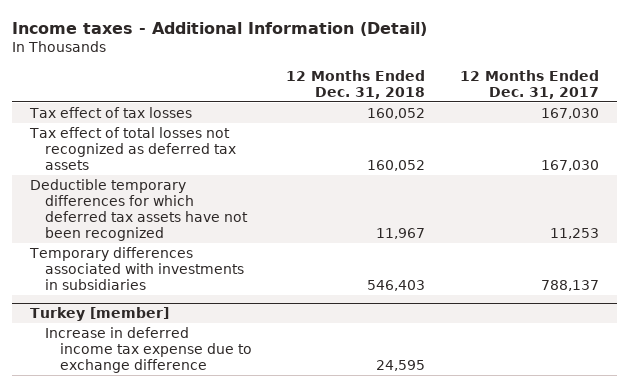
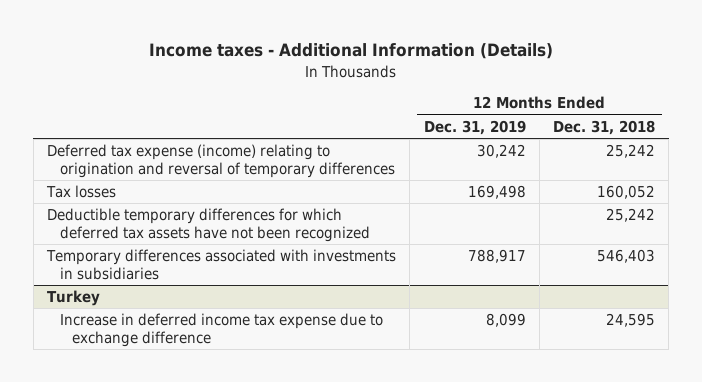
[12,21,428,36] Income taxes - Additional Information (Detail) -> [149,43,554,60] Income taxes - Additional Information (Details)
[460,69,600,99] 12 Months Ended Dec. 31, 2017 -> none
none -> [423,119,526,135] Dec. 31, 2019
[28,126,236,171] Tax effect of total losses not recognized as deferred tax assets -> none
none -> [47,144,395,178] Deferred tax expense (income) relating to origination and reversal of temporary differences
[28,106,192,118] Tax effect of tax losses -> [46,185,117,199] Tax losses
[376,228,426,240] 11,967 -> [605,208,655,223] 25,242
[29,306,169,321] Turkey [member] -> [47,290,101,307] Turkey

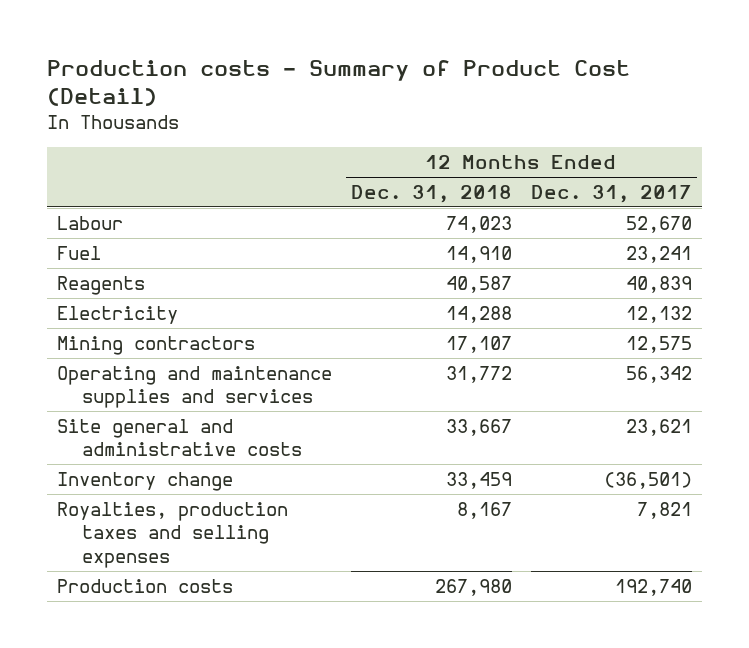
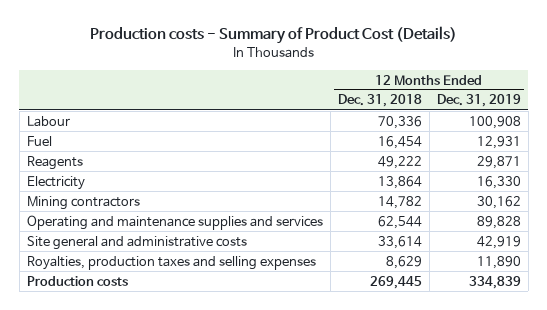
[46,59,630,107] Production costs - Summary of Product Cost (Detail) -> [89,26,457,45] Production costs - Summary of Product Cost (Details)
[530,184,692,203] Dec. 31, 2017 -> none
none -> [436,94,521,108] Dec. 31, 2019
[56,471,233,491] Inventory change -> none
[445,215,512,233] 74,023 -> [377,115,422,129] 70,336
[445,245,512,263] 14,910 -> [377,135,422,149] 16,454
[445,275,512,293] 40,587 -> [377,155,422,169] 49,222
[445,305,512,323] 14,288 -> [377,175,422,189] 13,864
[445,335,512,353] 17,107 -> [377,195,422,209] 14,782
[445,365,512,383] 31,772 -> [377,215,422,229] 62,544
[445,418,512,436] 33,667 -> [377,235,422,249] 33,614
[456,501,512,519] 8,167 -> [385,255,422,269] 8,629
[434,578,512,596] 267,980 -> [369,275,422,289] 269,445

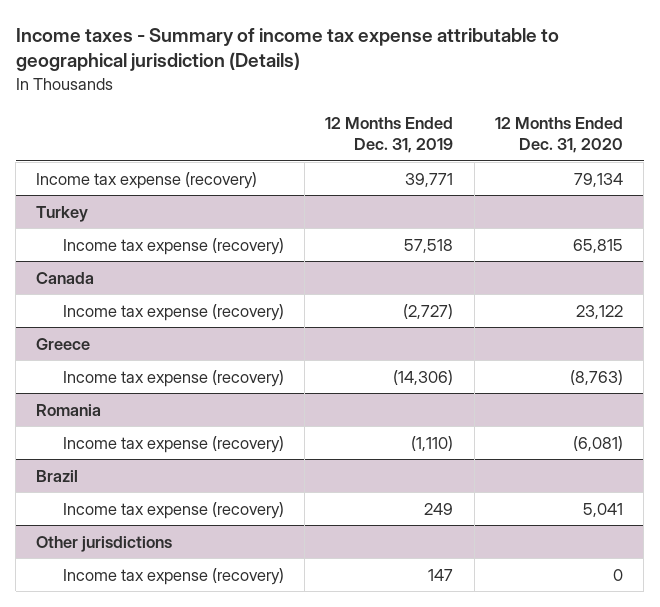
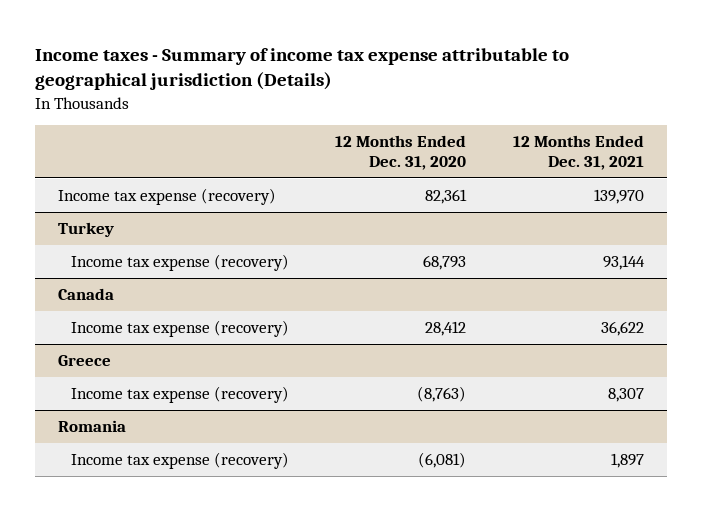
[325,117,454,154] 12 Months Ended Dec. 31, 2019 -> none
none -> [512,135,644,171] 12 Months Ended Dec. 31, 2021
[574,172,624,187] 79,134 -> [425,189,468,205] 82,361
[573,238,624,253] 65,815 -> [423,255,467,271] 68,793
[576,304,624,319] 23,122 -> [425,321,467,337] 28,412
[36,469,79,482] Brazil -> none
[62,501,284,519] Income tax expense (recovery) -> none
[36,535,173,552] Other jurisdictions -> none
[62,567,284,585] Income tax expense (recovery) -> none

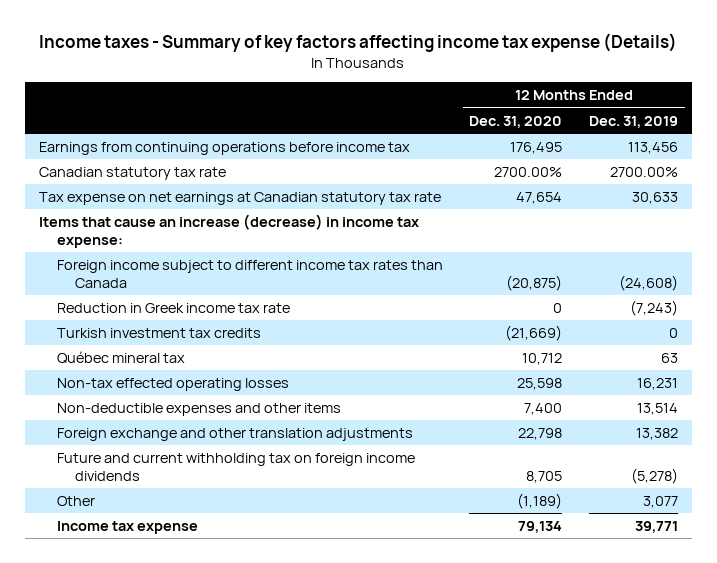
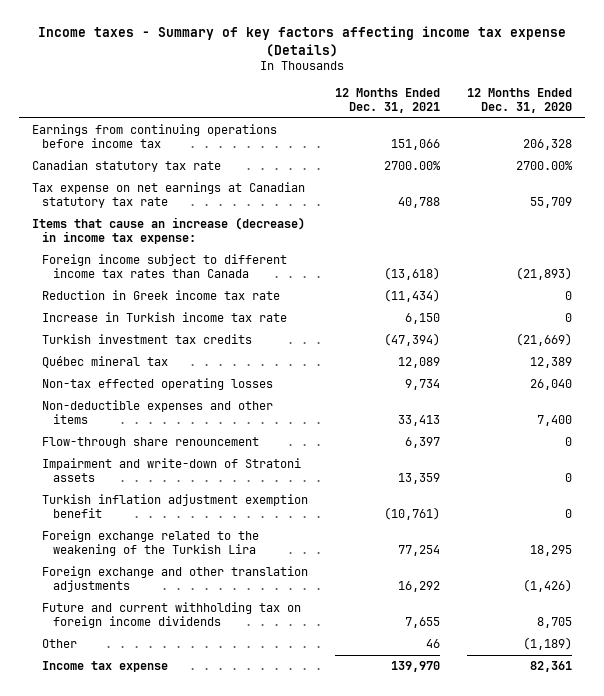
[589,115,679,128] Dec. 31, 2019 -> none
none -> [335,87,441,113] 12 Months Ended Dec. 31, 2021
[510,142,563,155] 176,495 -> [522,139,572,151] 206,328
[516,192,563,205] 47,654 -> [529,197,572,209] 55,709
[506,274,563,291] (20,875) -> [515,267,572,281] (21,893)
none -> [42,312,288,323] Increase in Turkish income tax rate
[522,353,563,366] 10,712 -> [529,357,572,369] 12,389
[517,378,563,391] 25,598 -> [529,379,572,391] 26,040
none -> [42,437,260,449] Flow-through share renouncement
none -> [42,458,302,483] Impairment and write-down of Stratoni assets
none -> [42,494,309,519] Turkish inflation adjustment exemption benefit
none -> [42,530,260,557] Foreign exchange related to the weakening of the Turkish Lira
[518,428,563,441] 22,798 -> [522,579,572,593] (1,426)
[518,521,563,534] 79,134 -> [529,661,572,673] 82,361

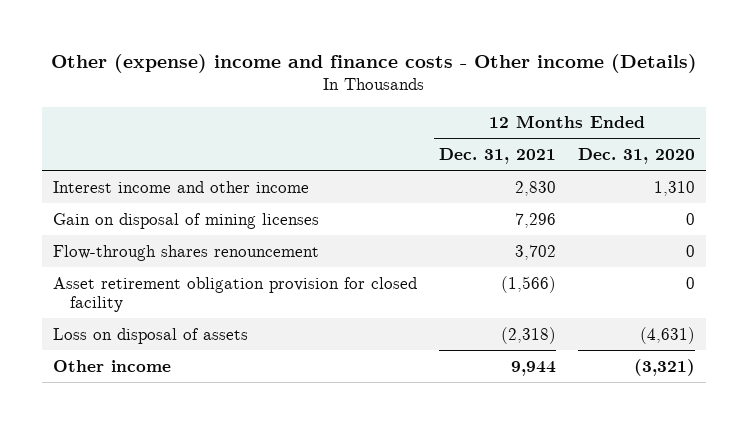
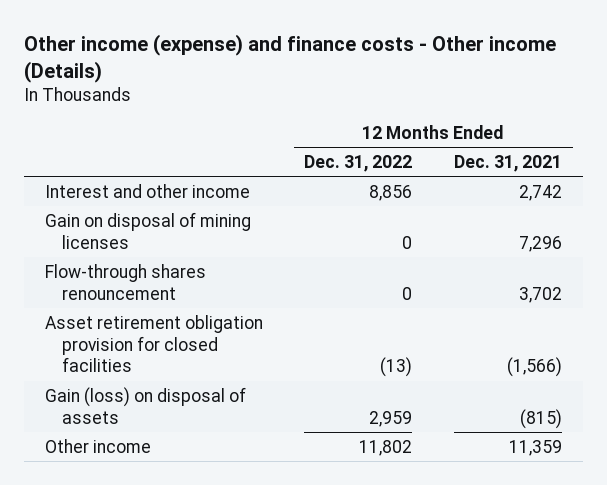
[51,53,698,73] Other (expense) income and finance costs - Other income (Details) -> [23,33,556,83] Other income (expense) and finance costs - Other income (Details)
[577,148,695,165] Dec. 31, 2020 -> none
none -> [304,155,413,173] Dec. 31, 2022
[53,180,310,193] Interest income and other income -> [44,183,250,198] Interest and other income
[515,180,557,196] 2,830 -> [519,184,563,201] 2,742
[53,276,418,313] Asset retirement obligation provision for closed facility -> [44,314,263,373] Asset retirement obligation provision for closed facilities
[53,327,249,344] Loss on disposal of assets -> [44,386,246,424] Gain (loss) on disposal of assets
[501,326,557,344] (2,318) -> [520,408,563,429] (815)
[511,360,557,376] 9,944 -> [509,439,563,456] 11,359

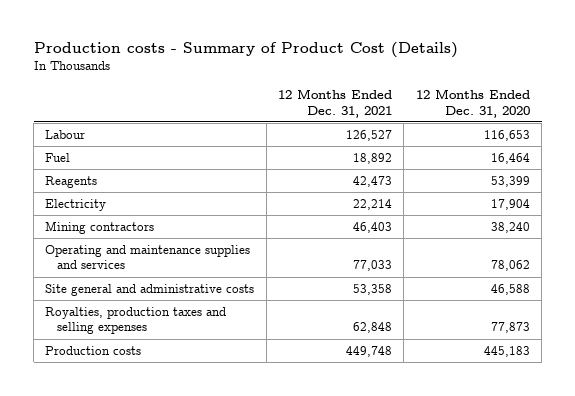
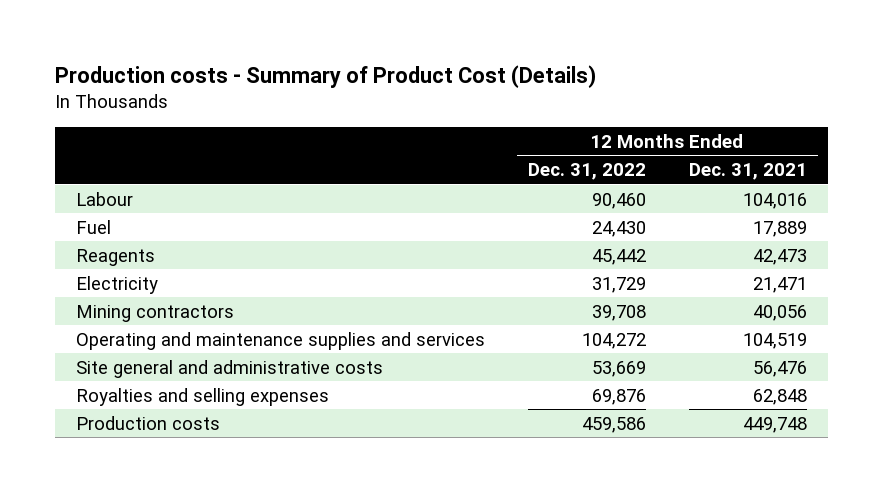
[415,89,530,118] 12 Months Ended Dec. 31, 2020 -> none
none -> [527,163,646,181] Dec. 31, 2022
[346,130,393,142] 126,527 -> [742,192,807,209] 104,016
[353,153,393,165] 18,892 -> [752,220,807,237] 17,889
[353,199,393,211] 22,214 -> [752,276,807,293] 21,471
[353,222,393,234] 46,403 -> [752,304,807,321] 40,056
[353,260,393,272] 77,033 -> [742,332,807,349] 104,519
[353,284,393,296] 53,358 -> [752,360,807,377] 56,476
[45,307,227,335] Royalties, production taxes and selling expenses -> [76,387,330,406] Royalties and selling expenses

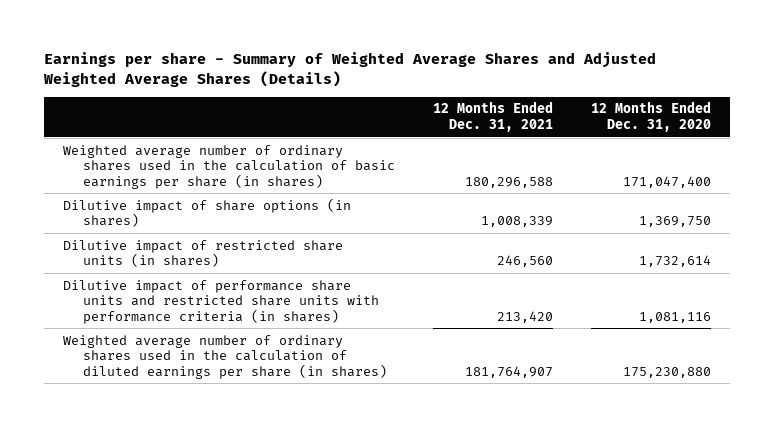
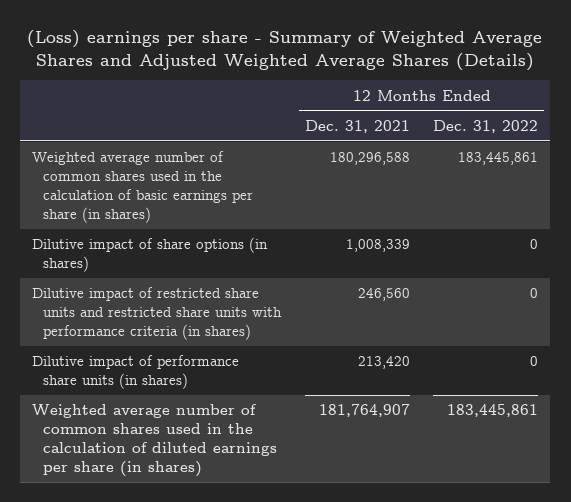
[43,52,657,87] Earnings per share - Summary of Weighted Average Shares and Adjusted Weighted Average Shares (Details) -> [27,29,543,71] (Loss) earnings per share - Summary of Weighted Average Shares and Adjusted Weighted Average Shares (Details)
[590,101,711,132] 12 Months Ended Dec. 31, 2020 -> none
none -> [433,119,539,133] Dec. 31, 2022
[63,144,395,189] Weighted average number of ordinary shares used in the calculation of basic earnings per share (in shares) -> [32,151,253,224] Weighted average number of common shares used in the calculation of basic earnings per share (in shares)
[63,239,344,268] Dilutive impact of restricted share units (in shares) -> [32,287,282,341] Dilutive impact of restricted share units and restricted share units with performance criteria (in shares)
[63,279,379,324] Dilutive impact of performance share units and restricted share units with performance criteria (in shares) -> [32,355,240,390] Dilutive impact of performance share units (in shares)
[63,334,387,379] Weighted average number of ordinary shares used in the calculation of diluted earnings per share (in shares) -> [32,404,277,478] Weighted average number of common shares used in the calculation of diluted earnings per share (in shares)

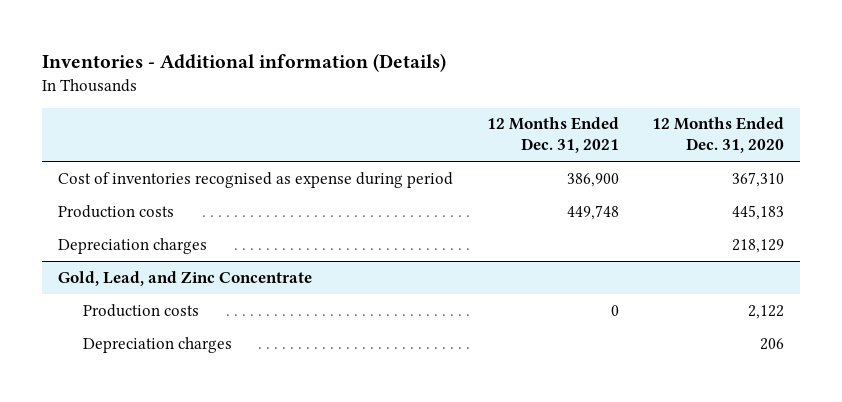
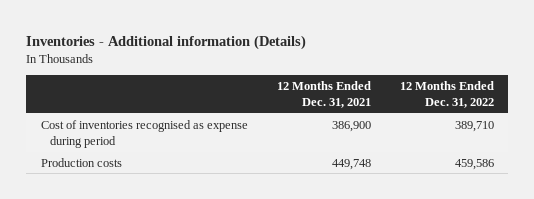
[651,117,784,154] 12 Months Ended Dec. 31, 2020 -> none
none -> [399,81,494,109] 12 Months Ended Dec. 31, 2022
[58,237,208,254] Depreciation charges -> none
[58,270,313,286] Gold, Lead, and Zinc Concentrate -> none
[82,303,199,317] Production costs -> none
[82,336,232,353] Depreciation charges -> none

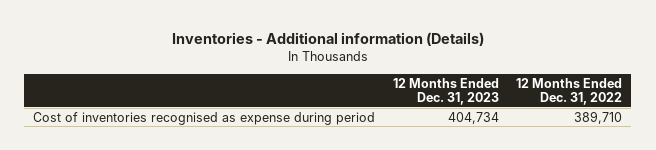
[276,81,371,109] 12 Months Ended Dec. 31, 2021 -> none
none -> [392,77,499,106] 12 Months Ended Dec. 31, 2023
[40,157,122,167] Production costs -> none

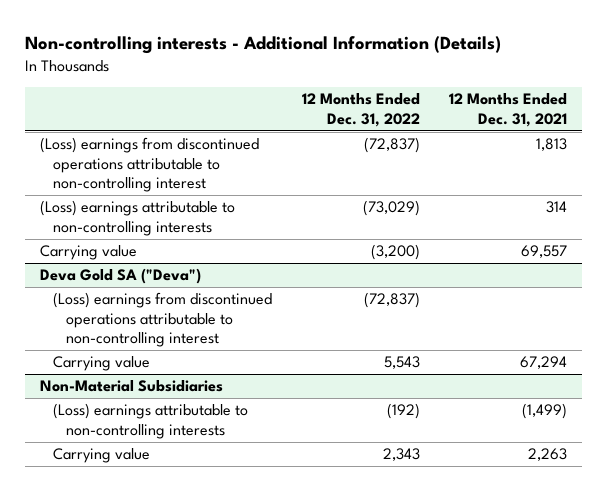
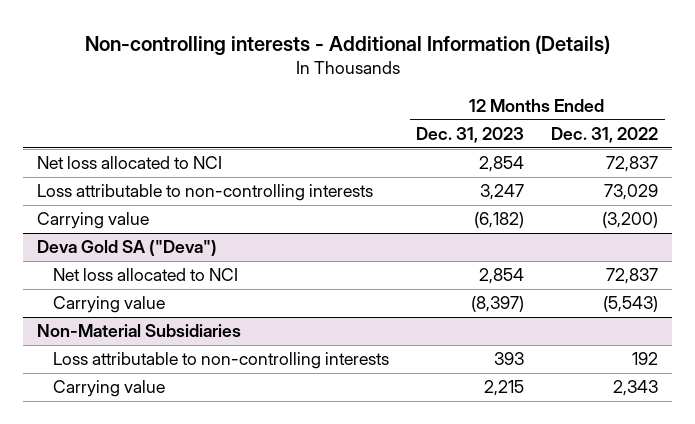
[449,93,568,127] 12 Months Ended Dec. 31, 2021 -> none
none -> [416,127,525,144] Dec. 31, 2023
[39,137,259,193] (Loss) earnings from discontinued operations attributable to non-controlling interest -> none
none -> [36,156,222,170] Net loss allocated to NCI
[39,200,235,236] (Loss) earnings attributable to non-controlling interests -> [36,184,373,202] Loss attributable to non-controlling interests
[362,200,420,217] (73,029) -> [604,184,659,201] 73,029
[52,292,272,348] (Loss) earnings from discontinued operations attributable to non-controlling interest -> none
none -> [53,268,239,282] Net loss allocated to NCI
[383,356,420,370] 5,543 -> [603,296,659,313] (5,543)
[52,403,248,439] (Loss) earnings attributable to non-controlling interests -> [53,352,390,370] Loss attributable to non-controlling interests
[386,403,420,420] (192) -> [632,352,659,366] 192

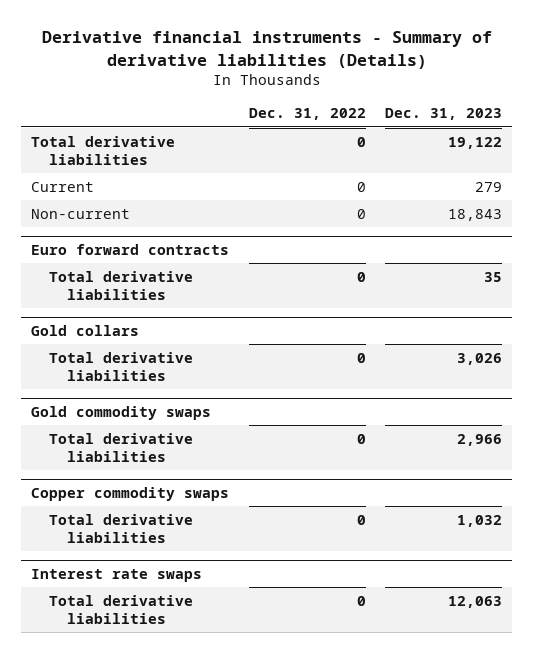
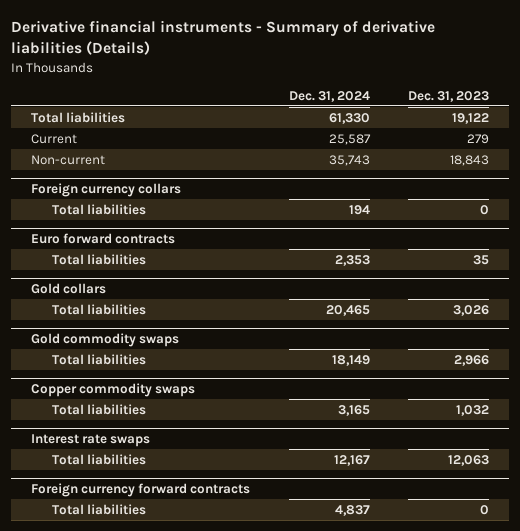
[248,108,366,121] Dec. 31, 2022 -> none
none -> [288,90,370,102] Dec. 31, 2024
[30,135,175,165] Total derivative liabilities -> [30,111,125,123] Total liabilities
none -> [30,183,181,198] Foreign currency collars
none -> [51,203,146,215] Total liabilities
[48,270,193,300] Total derivative liabilities -> [51,253,146,265] Total liabilities
[48,351,193,381] Total derivative liabilities -> [51,303,146,315] Total liabilities
[48,432,193,462] Total derivative liabilities -> [51,353,146,365] Total liabilities
[48,513,193,543] Total derivative liabilities -> [51,403,146,415] Total liabilities
[48,594,193,624] Total derivative liabilities -> [51,453,146,465] Total liabilities
none -> [30,483,250,498] Foreign currency forward contracts
none -> [51,503,146,515] Total liabilities

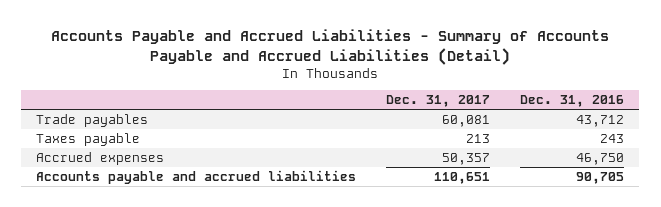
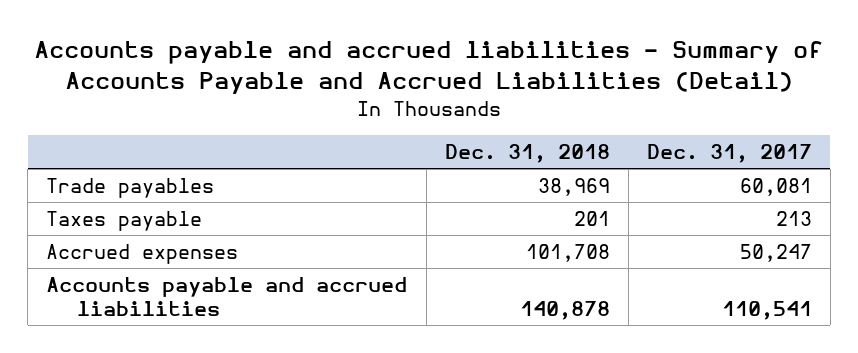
[51,29,610,65] Accounts Payable and Accrued Liabilities - Summary of Accounts Payable and Accrued Liabilities (Detail) -> [34,41,824,94] Accounts payable and accrued liabilities - Summary of Accounts Payable and Accrued Liabilities (Detail)
[520,95,625,108] Dec. 31, 2016 -> none
none -> [444,144,610,164] Dec. 31, 2018
[442,152,491,165] 50,357 -> [739,244,812,263] 50,247
[434,171,491,184] 110,651 -> [721,301,812,321] 110,541

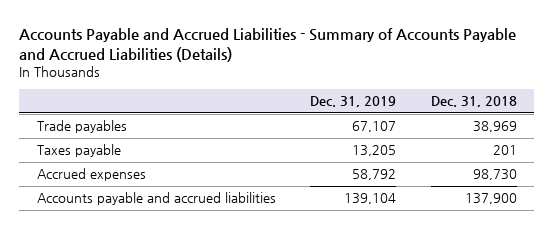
[34,41,824,94] Accounts payable and accrued liabilities - Summary of Accounts Payable and Accrued Liabilities (Detail) -> [19,28,517,62] Accounts Payable and Accrued Liabilities - Summary of Accounts Payable and Accrued Liabilities (Details)
[646,144,812,164] Dec. 31, 2017 -> none
none -> [310,96,397,108] Dec. 31, 2019
[525,244,610,263] 101,708 -> [472,169,517,181] 98,730
[519,301,610,321] 140,878 -> [464,193,517,205] 137,900

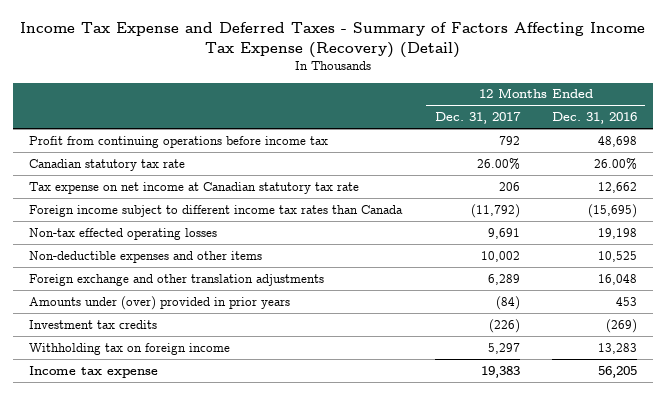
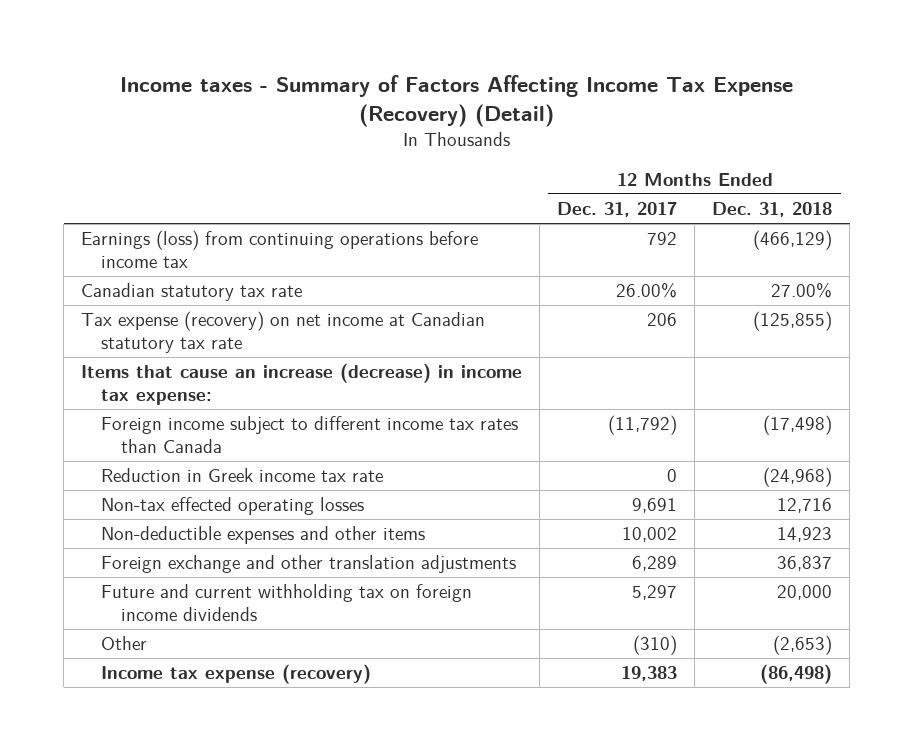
[20,21,646,58] Income Tax Expense and Deferred Taxes - Summary of Factors Affecting Income Tax Expense (Recovery) (Detail) -> [119,75,793,128] Income taxes - Summary of Factors Affecting Income Tax Expense (Recovery) (Detail)
[551,112,637,125] Dec. 31, 2016 -> none
none -> [712,202,833,218] Dec. 31, 2018
[29,135,329,148] Profit from continuing operations before income tax -> [81,230,479,268] Earnings (loss) from continuing operations before income tax
[29,181,360,194] Tax expense on net income at Canadian statutory tax rate -> [81,311,486,353] Tax expense (recovery) on net income at Canadian statutory tax rate
none -> [81,363,523,405] Items that cause an increase (decrease) in income tax expense:
none -> [101,468,384,483] Reduction in Greek income tax rate
[29,295,291,310] Amounts under (over) provided in prior years -> none
[29,319,158,329] Investment tax credits -> none
[29,342,231,355] Withholding tax on foreign income -> [101,584,473,621] Future and current withholding tax on foreign income dividends
none -> [101,636,148,651] Other
[29,365,159,378] Income tax expense -> [101,664,372,685] Income tax expense (recovery)

